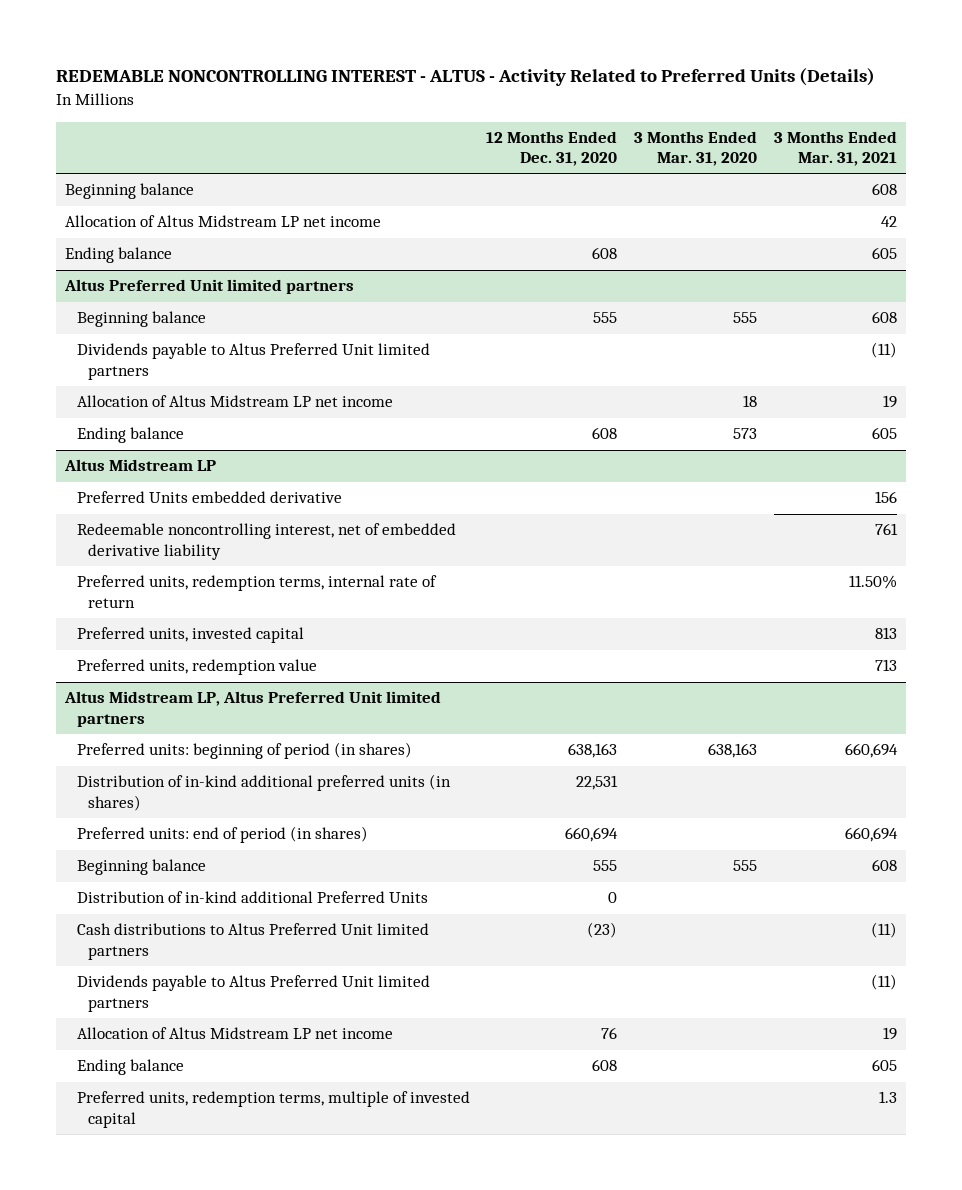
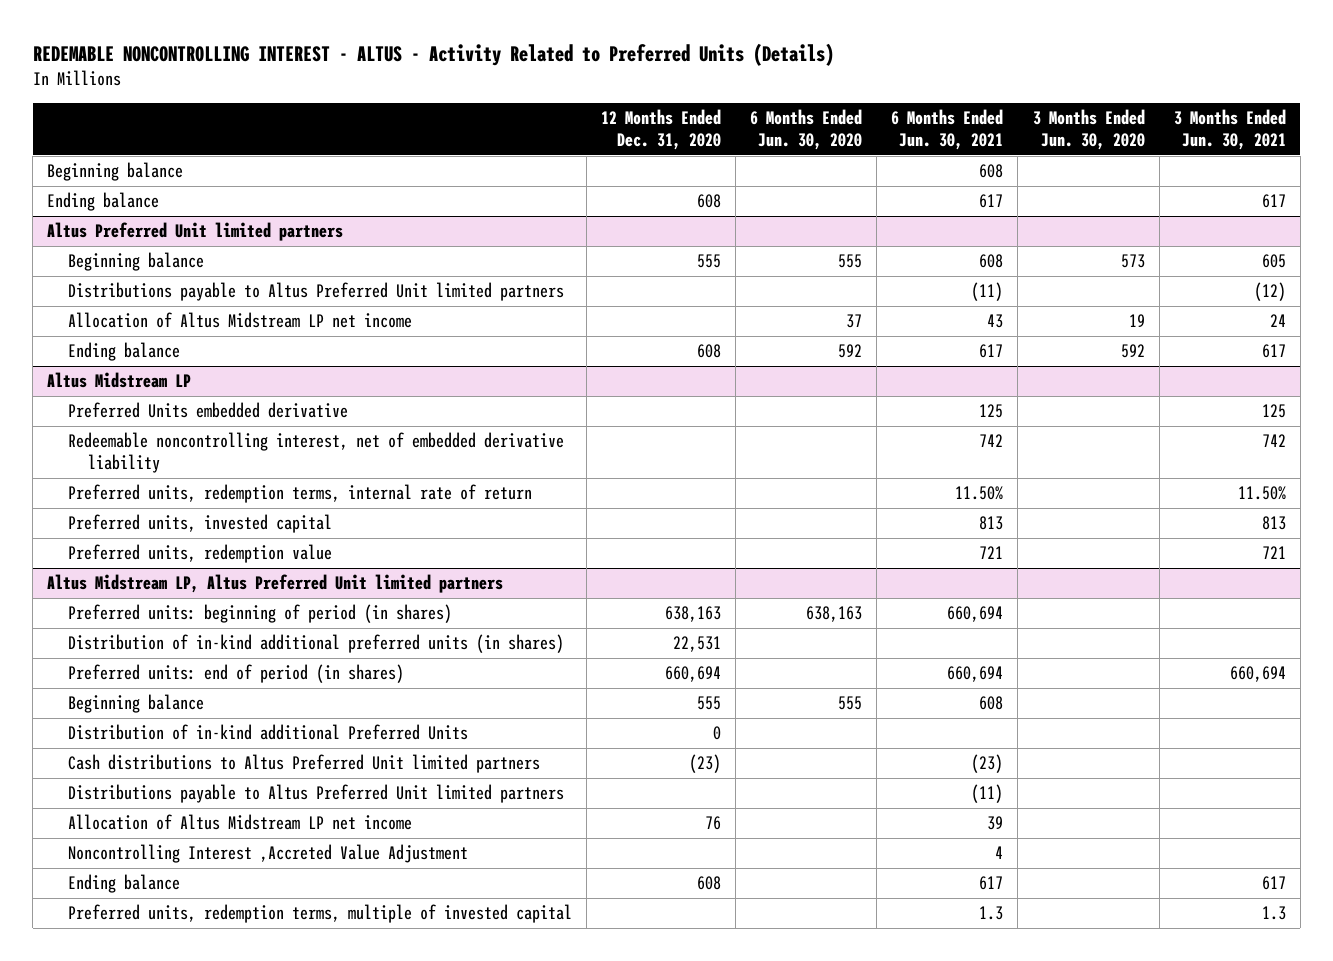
[634,131,758,167] 3 Months Ended Mar. 31, 2020 -> none
[774,131,898,167] 3 Months Ended Mar. 31, 2021 -> none
none -> [750,109,863,151] 6 Months Ended Jun. 30, 2020
none -> [891,109,1004,151] 6 Months Ended Jun. 30, 2021
none -> [1032,109,1145,151] 3 Months Ended Jun. 30, 2020
none -> [1173,109,1286,151] 3 Months Ended Jun. 30, 2021
[64,215,381,228] Allocation of Altus Midstream LP net income -> none
[76,343,430,380] Dividends payable to Altus Preferred Unit limited partners -> [67,282,564,302] Distributions payable to Altus Preferred Unit limited partners
[76,975,430,1012] Dividends payable to Altus Preferred Unit limited partners -> [67,784,564,804] Distributions payable to Altus Preferred Unit limited partners
none -> [67,844,468,864] Noncontrolling Interest ,Accreted Value Adjustment

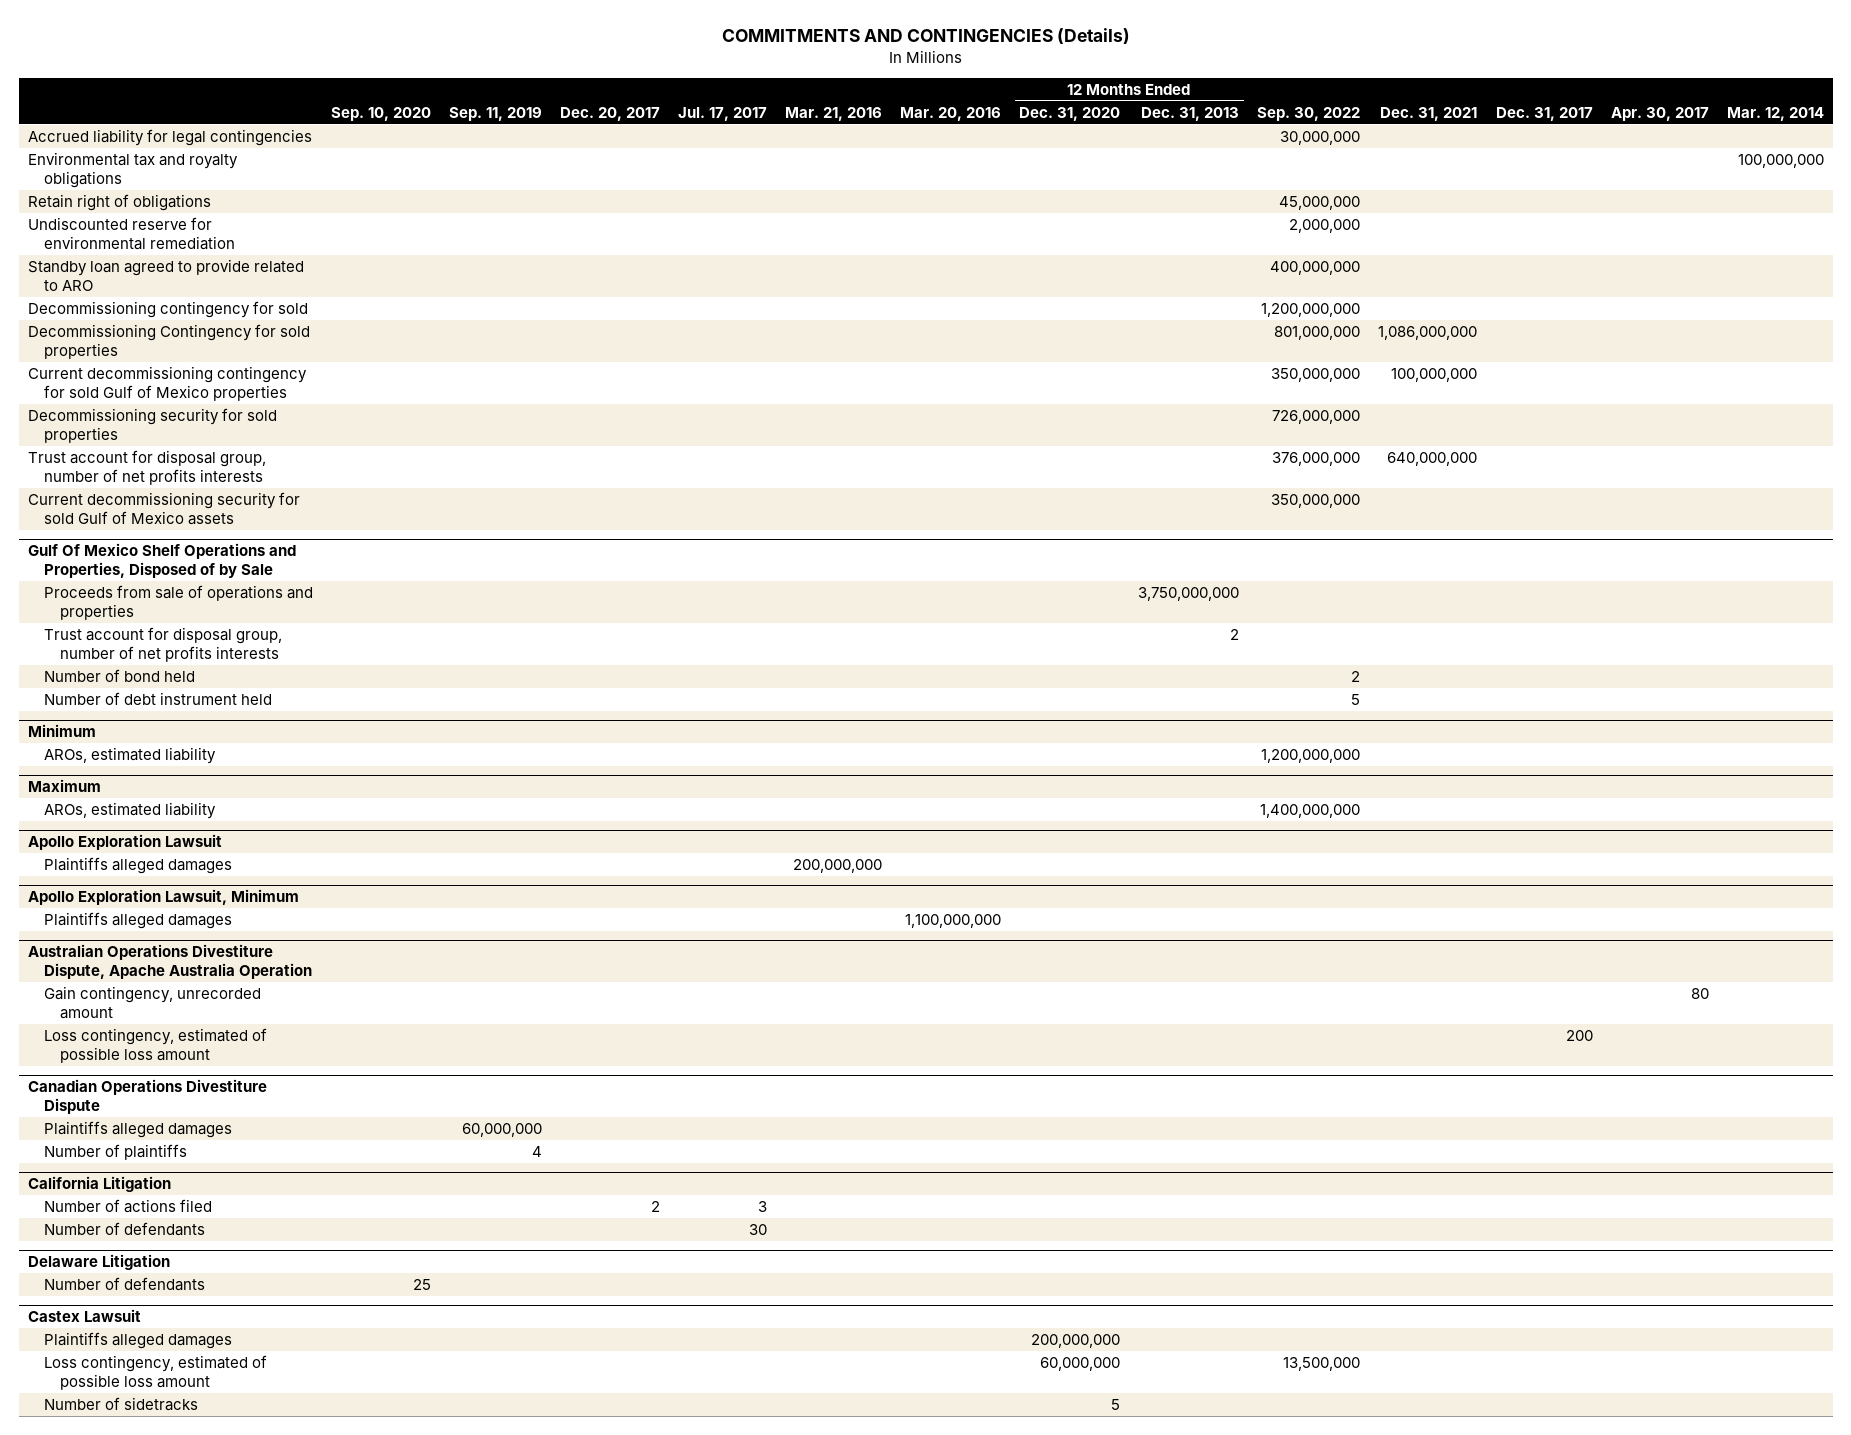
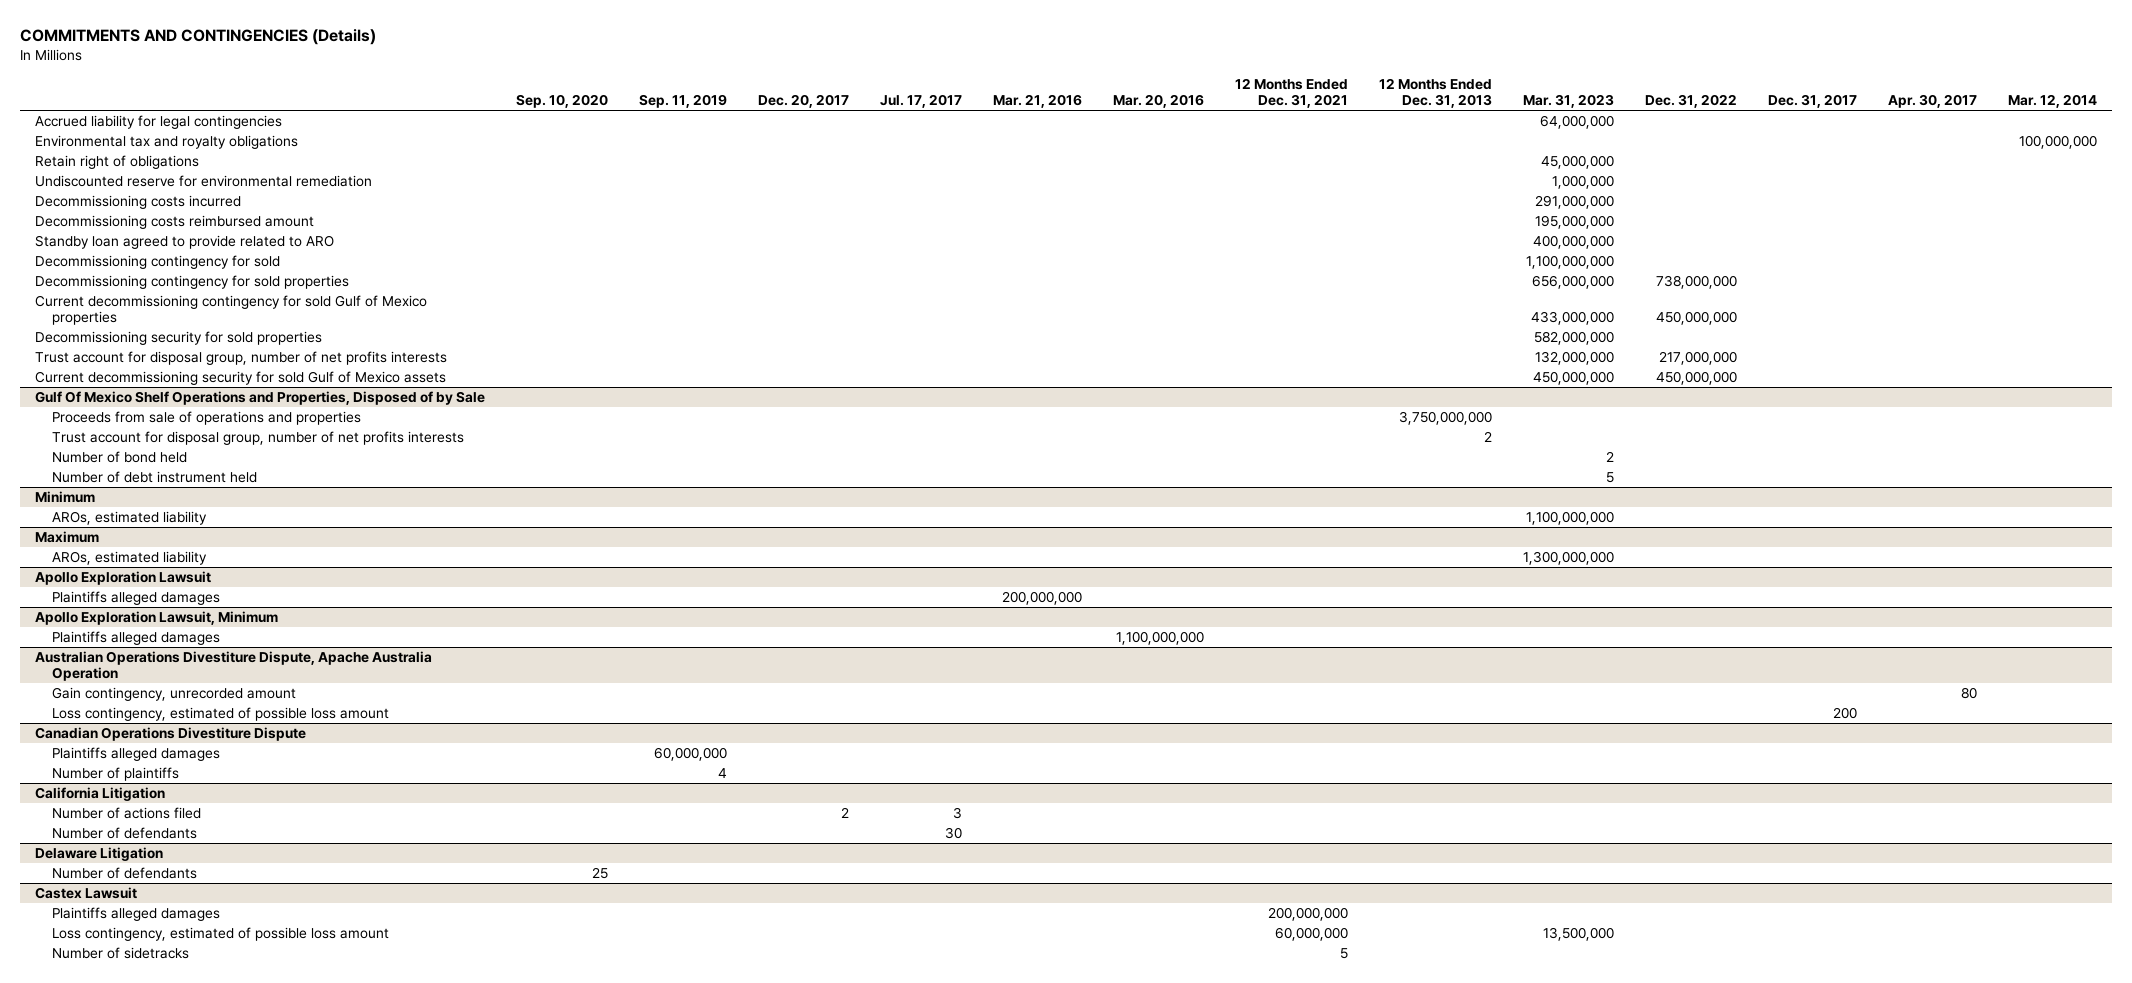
[1019,106,1121,121] Dec. 31, 2020 -> none
[1257,106,1361,121] Sep. 30, 2022 -> none
[1380,106,1478,121] Dec. 31, 2021 -> none
none -> [1234,77,1348,109] 12 Months Ended Dec. 31, 2021
none -> [1522,94,1614,109] Mar. 31, 2023
none -> [1644,94,1737,109] Dec. 31, 2022
none -> [35,194,242,209] Decommissioning costs incurred
none -> [35,214,315,229] Decommissioning costs reimbursed amount
[27,324,310,359] Decommissioning Contingency for sold properties -> [35,274,350,289] Decommissioning contingency for sold properties

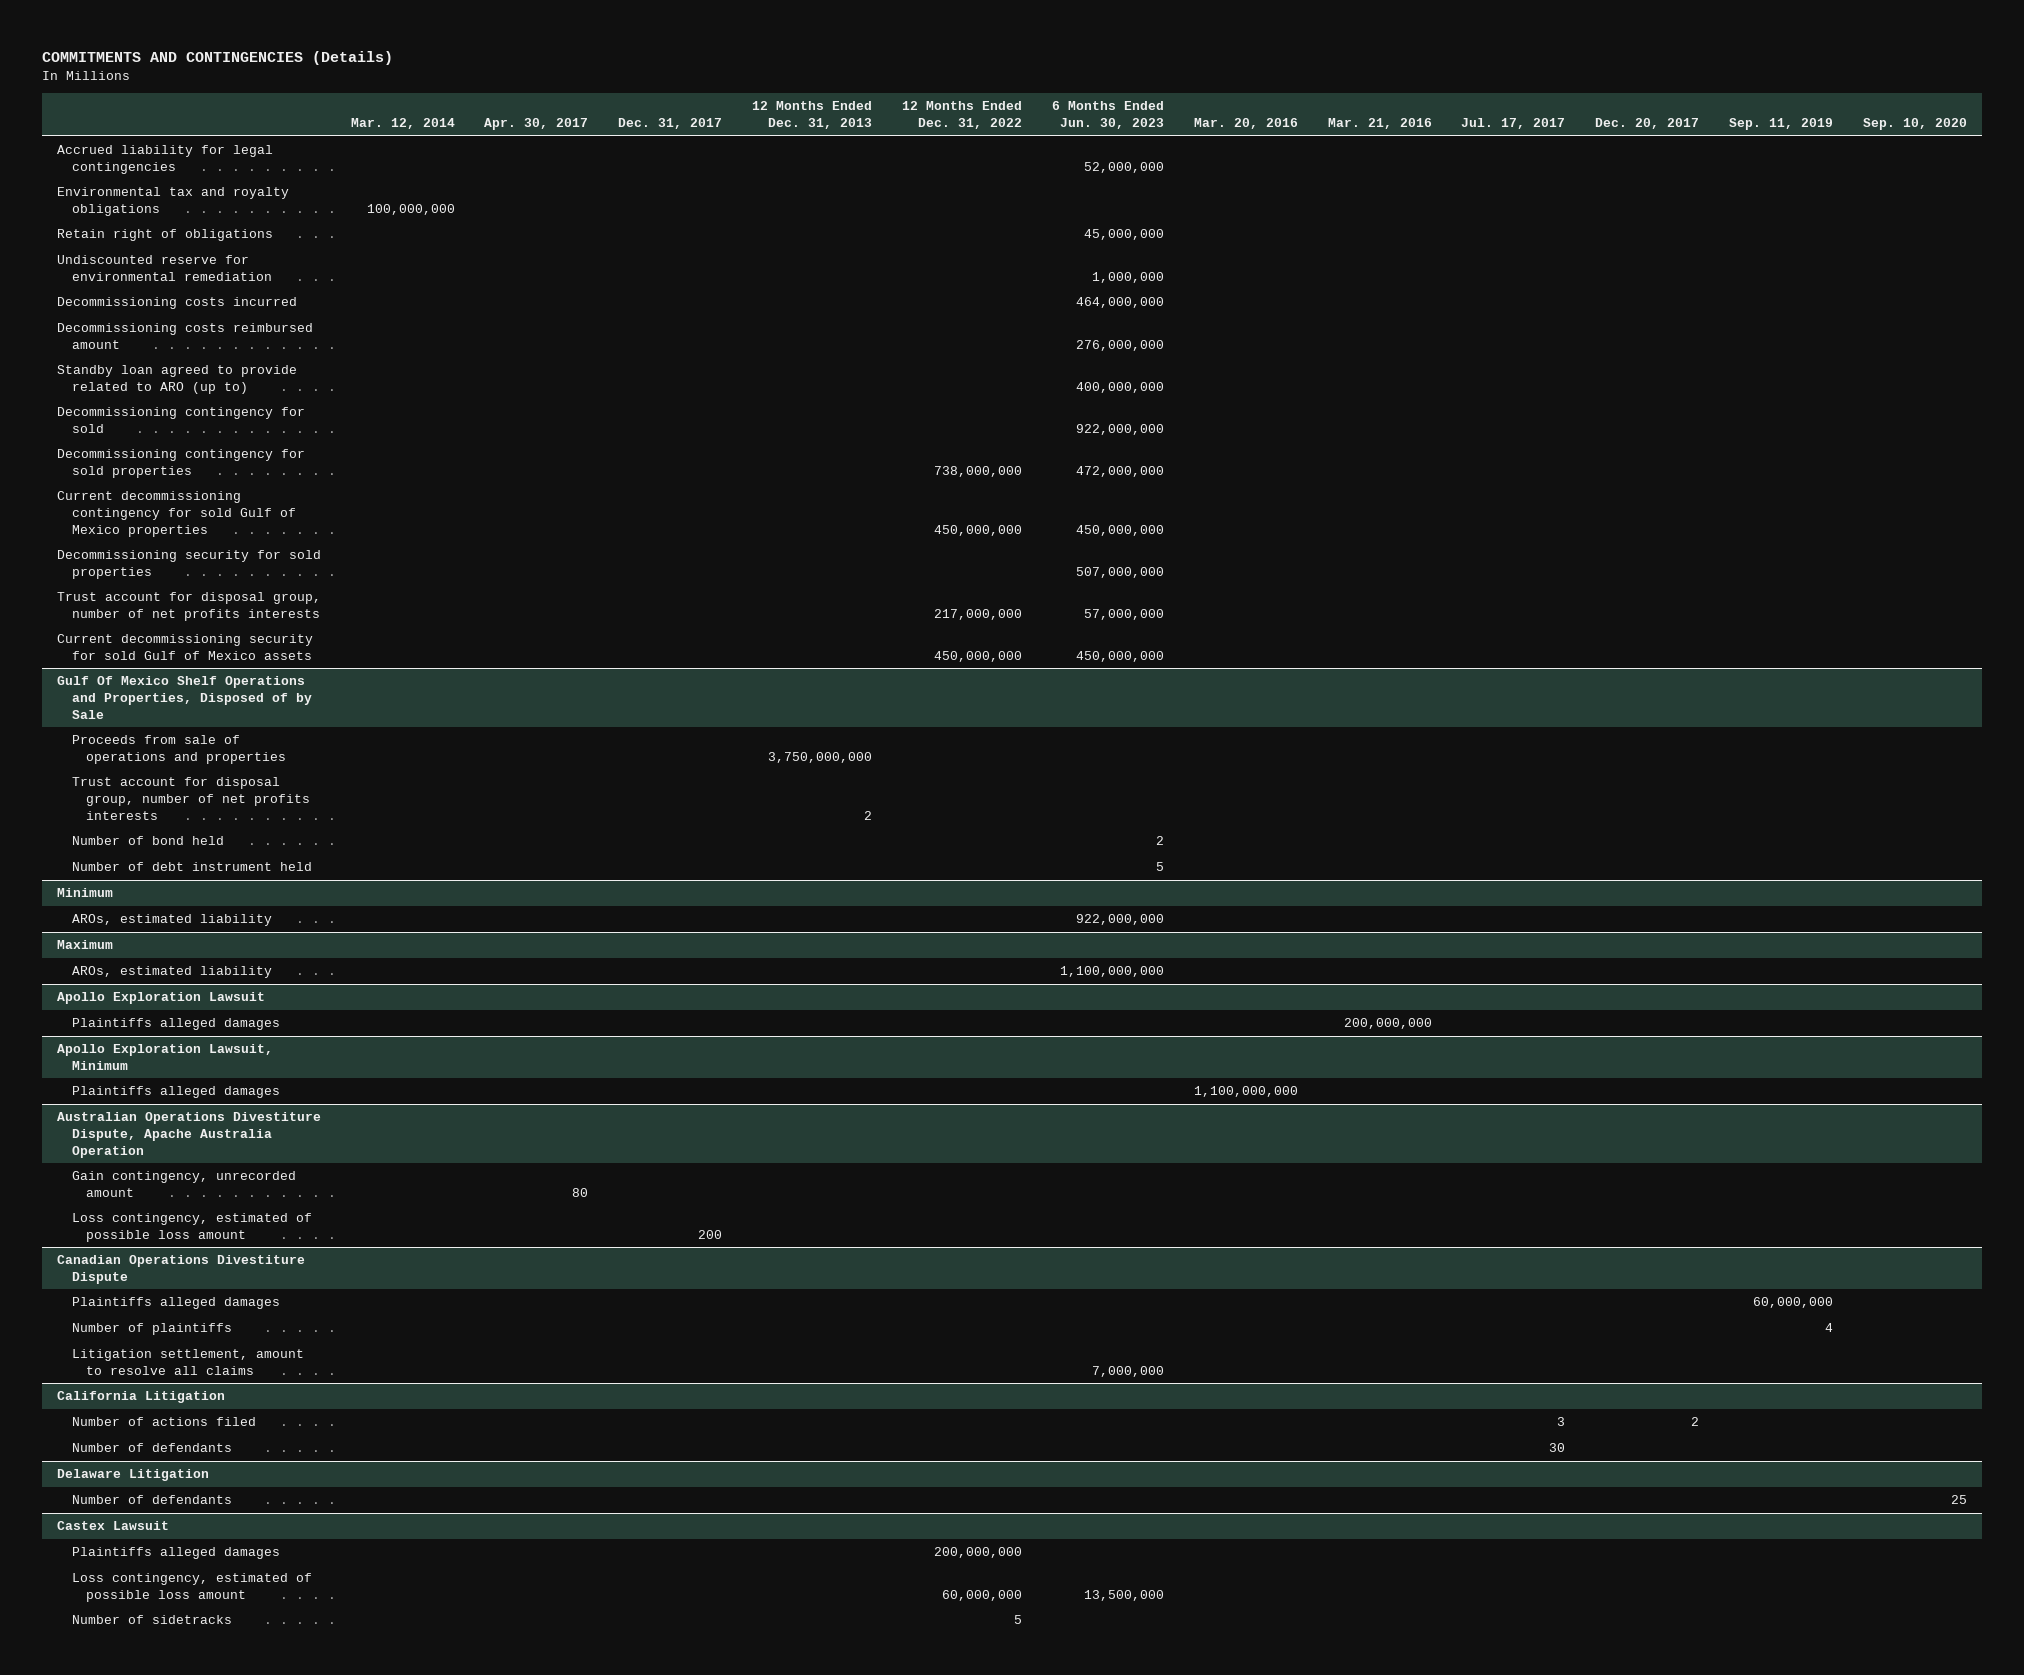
[1234,77,1348,109] 12 Months Ended Dec. 31, 2021 -> none
[1522,94,1614,109] Mar. 31, 2023 -> none
[1644,94,1737,109] Dec. 31, 2022 -> none
none -> [901,101,1022,130] 12 Months Ended Dec. 31, 2022
none -> [1051,101,1164,130] 6 Months Ended Jun. 30, 2023
[35,234,335,249] Standby loan agreed to provide related to ARO -> [56,365,297,394] Standby loan agreed to provide related to ARO (up to)
none -> [71,1349,304,1375] Litigation settlement, amount to resolve all claims

